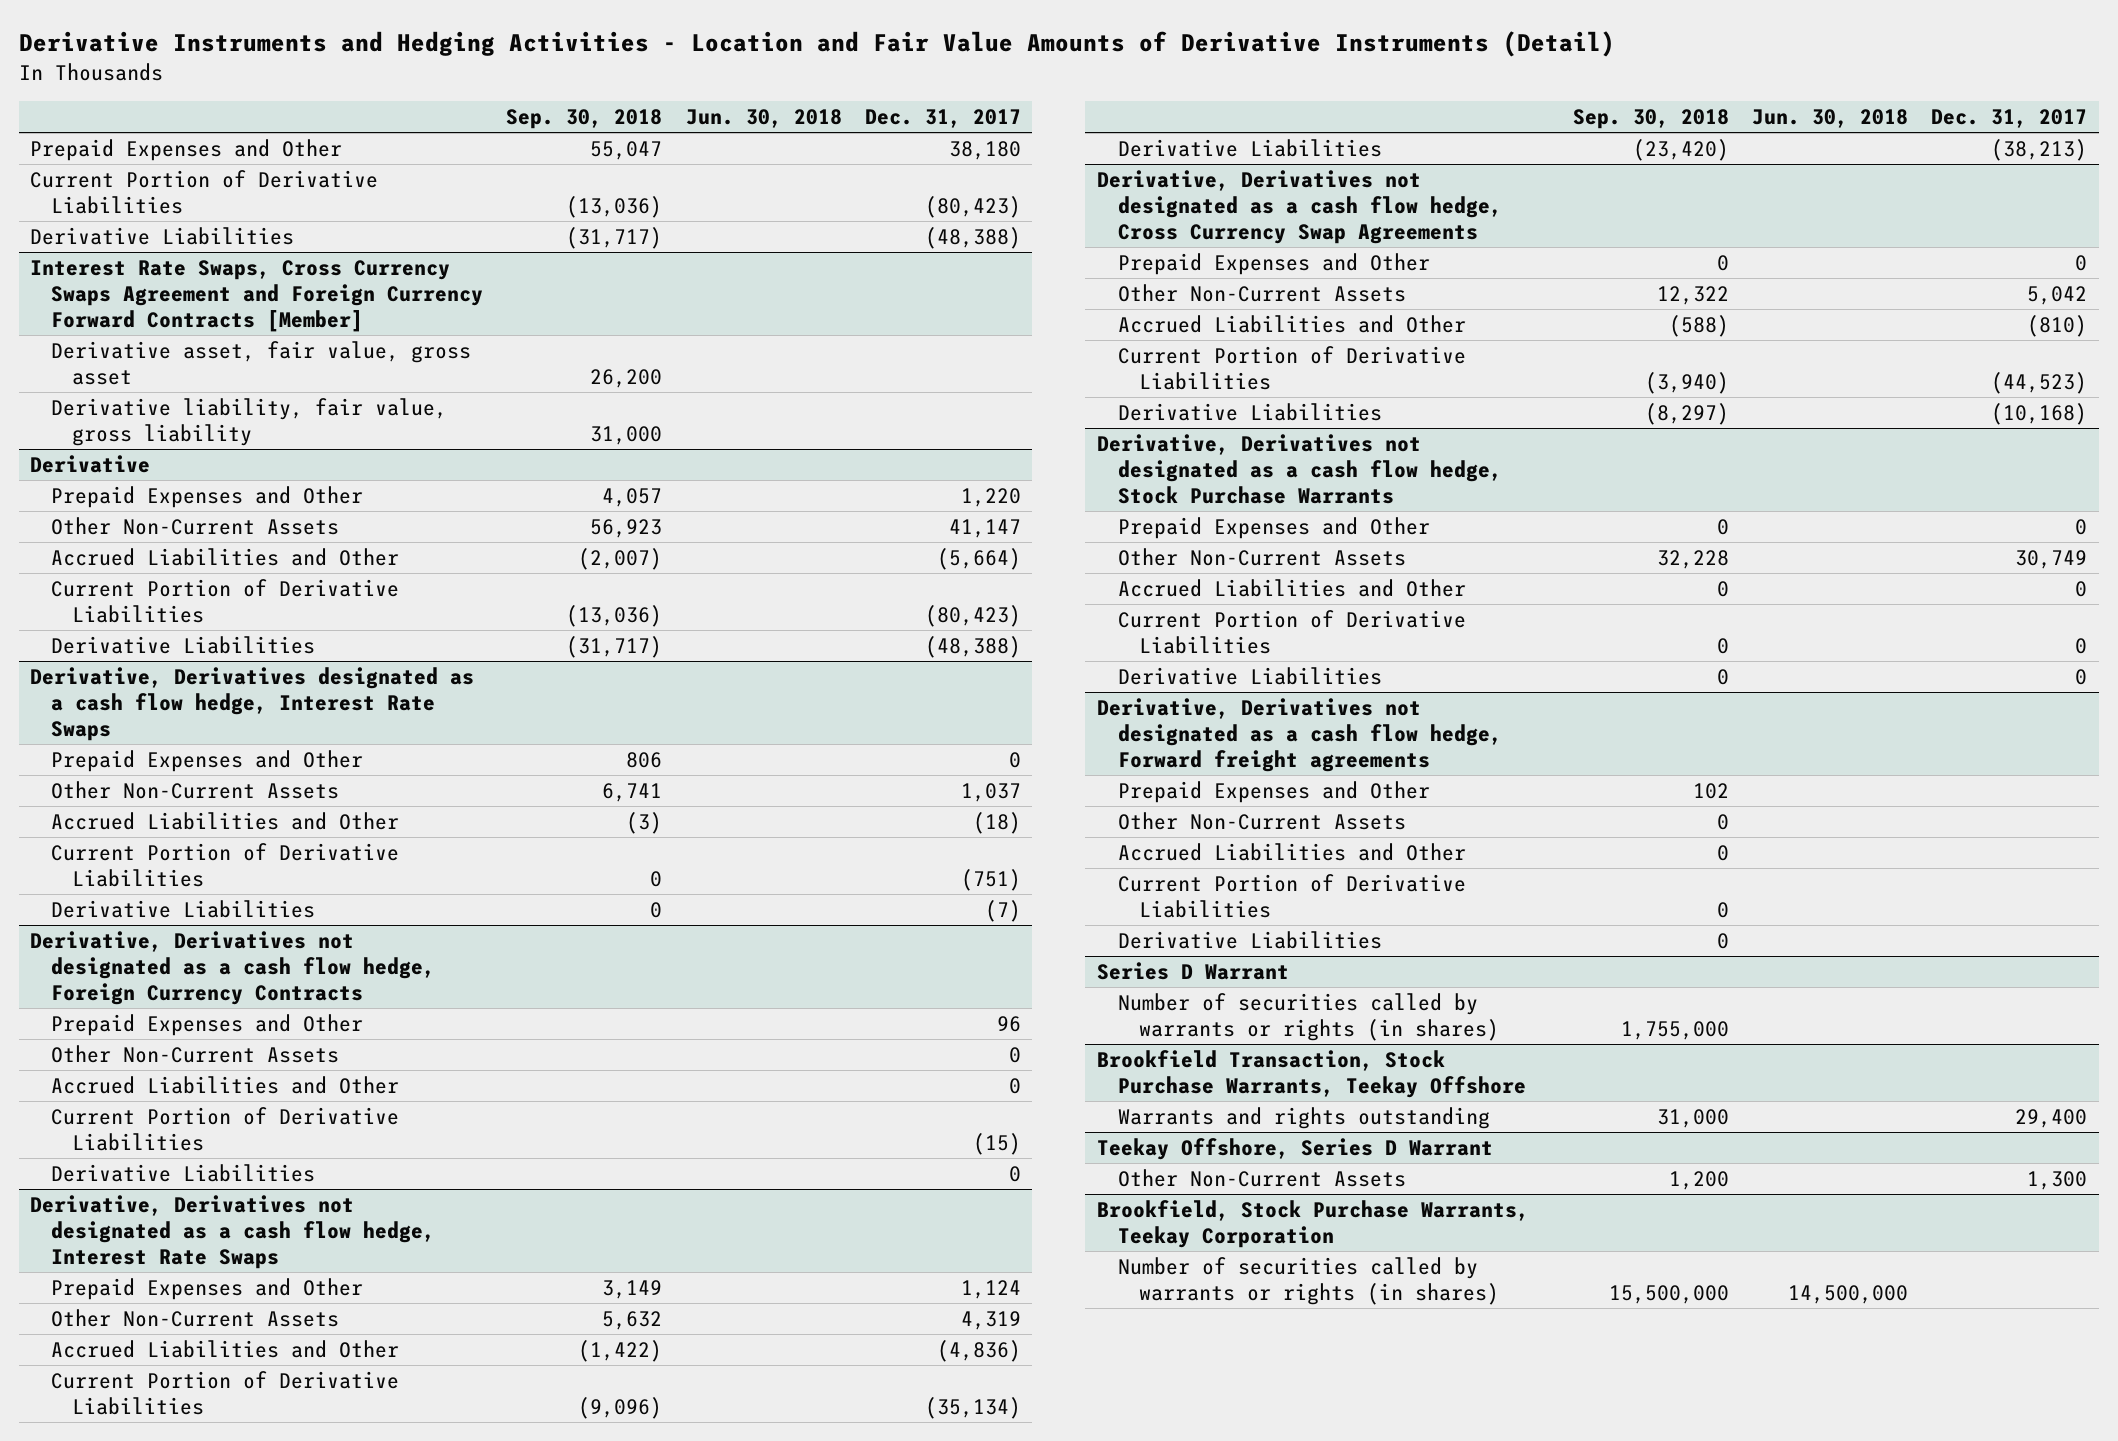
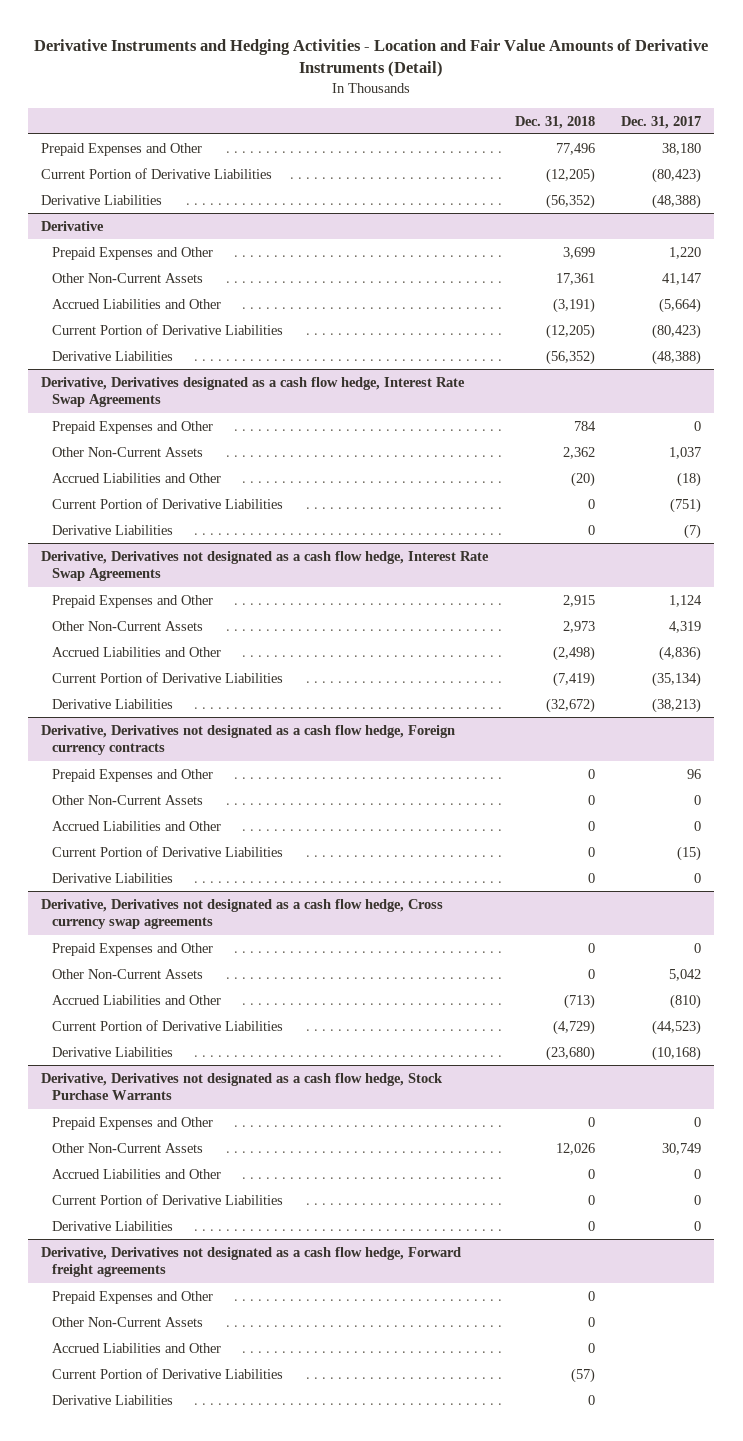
[506,108,663,129] Sep. 30, 2018 -> none
[685,108,842,128] Jun. 30, 2018 -> none
none -> [514,115,595,129] Dec. 31, 2018
[30,260,484,333] Interest Rate Swaps, Cross Currency Swaps Agreement and Foreign Currency Forward Contracts [Member] -> none
[51,341,472,386] Derivative asset, fair value, gross asset -> none
[51,398,448,447] Derivative liability, fair value, gross liability -> none
[30,667,475,742] Derivative, Derivatives designated as a cash flow hedge, Interest Rate Swaps -> [41,376,466,408] Derivative, Derivatives designated as a cash flow hedge, Interest Rate Swap Agreements
[30,931,436,1006] Derivative, Derivatives not designated as a cash flow hedge, Foreign Currency Contracts -> none
[51,1014,364,1037] Prepaid Expenses and Other -> none
[51,1045,340,1064] Other Non-Current Assets -> none
[51,1076,400,1095] Accrued Liabilities and Other -> none
[51,1107,400,1152] Current Portion of Derivative Liabilities -> none
[51,1164,316,1183] Derivative Liabilities -> none
[30,1195,436,1270] Derivative, Derivatives not designated as a cash flow hedge, Interest Rate Swaps -> [41,550,490,582] Derivative, Derivatives not designated as a cash flow hedge, Interest Rate Swap Agreements
none -> [41,724,456,756] Derivative, Derivatives not designated as a cash flow hedge, Foreign currency contracts
none -> [52,768,214,782] Prepaid Expenses and Other
none -> [52,794,204,805] Other Non-Current Assets
none -> [52,820,222,831] Accrued Liabilities and Other
none -> [52,845,284,857] Current Portion of Derivative Liabilities
none -> [52,872,174,883] Derivative Liabilities
[1096,170,1502,245] Derivative, Derivatives not designated as a cash flow hedge, Cross Currency Swap Agreements -> [41,898,444,930] Derivative, Derivatives not designated as a cash flow hedge, Cross currency swap agreements
[1096,962,1289,981] Series D Warrant -> none
[1117,993,1499,1042] Number of securities called by warrants or rights (in shares) -> none
[1096,1050,1526,1099] Brookfield Transaction, Stock Purchase Warrants, Teekay Offshore -> none
[1117,1107,1490,1130] Warrants and rights outstanding -> none
[1096,1138,1493,1161] Teekay Offshore, Series D Warrant -> none
[1117,1169,1406,1188] Other Non-Current Assets -> none
[1096,1200,1529,1249] Brookfield, Stock Purchase Warrants, Teekay Corporation -> none
[1117,1257,1499,1306] Number of securities called by warrants or rights (in shares) -> none

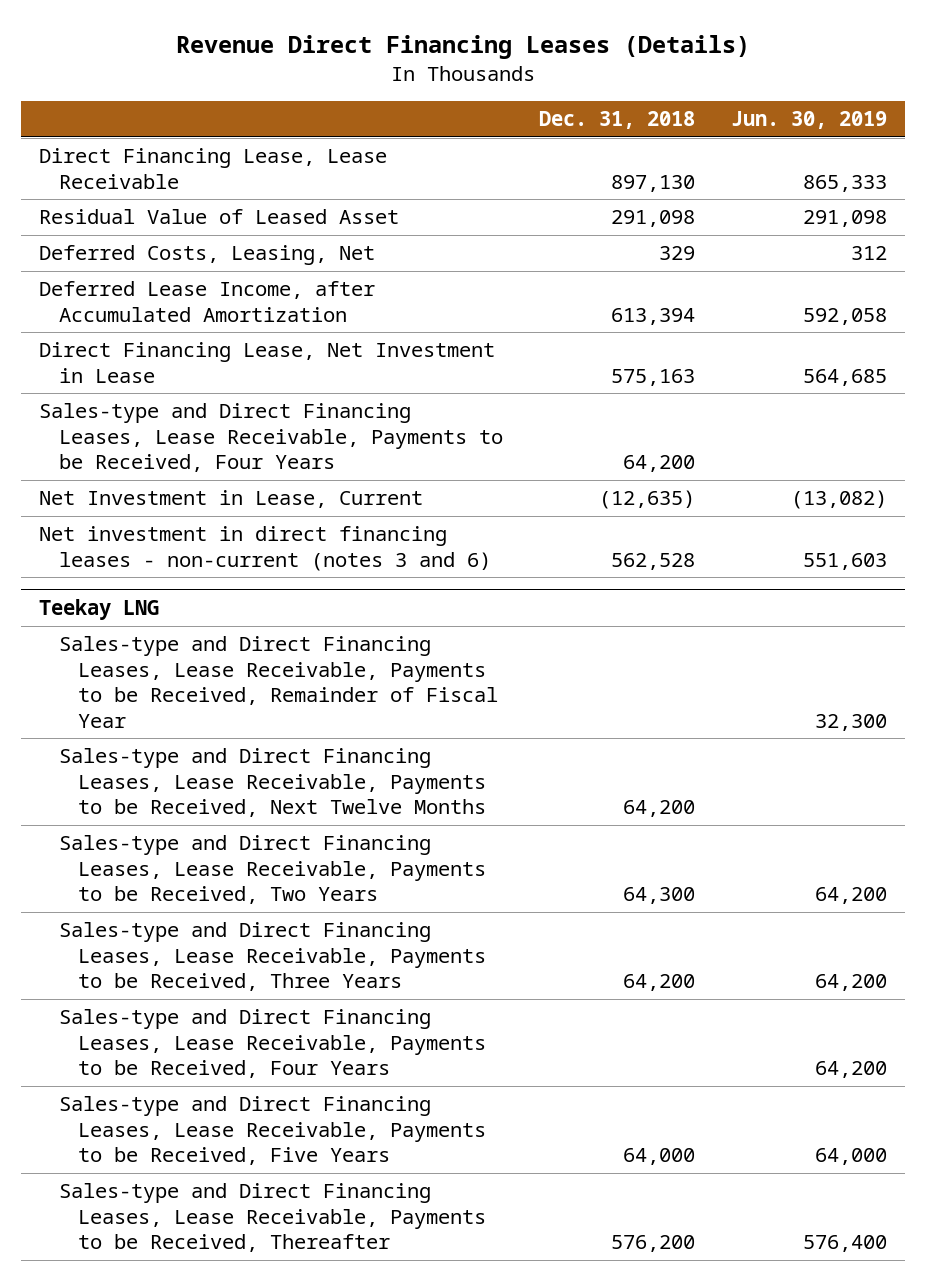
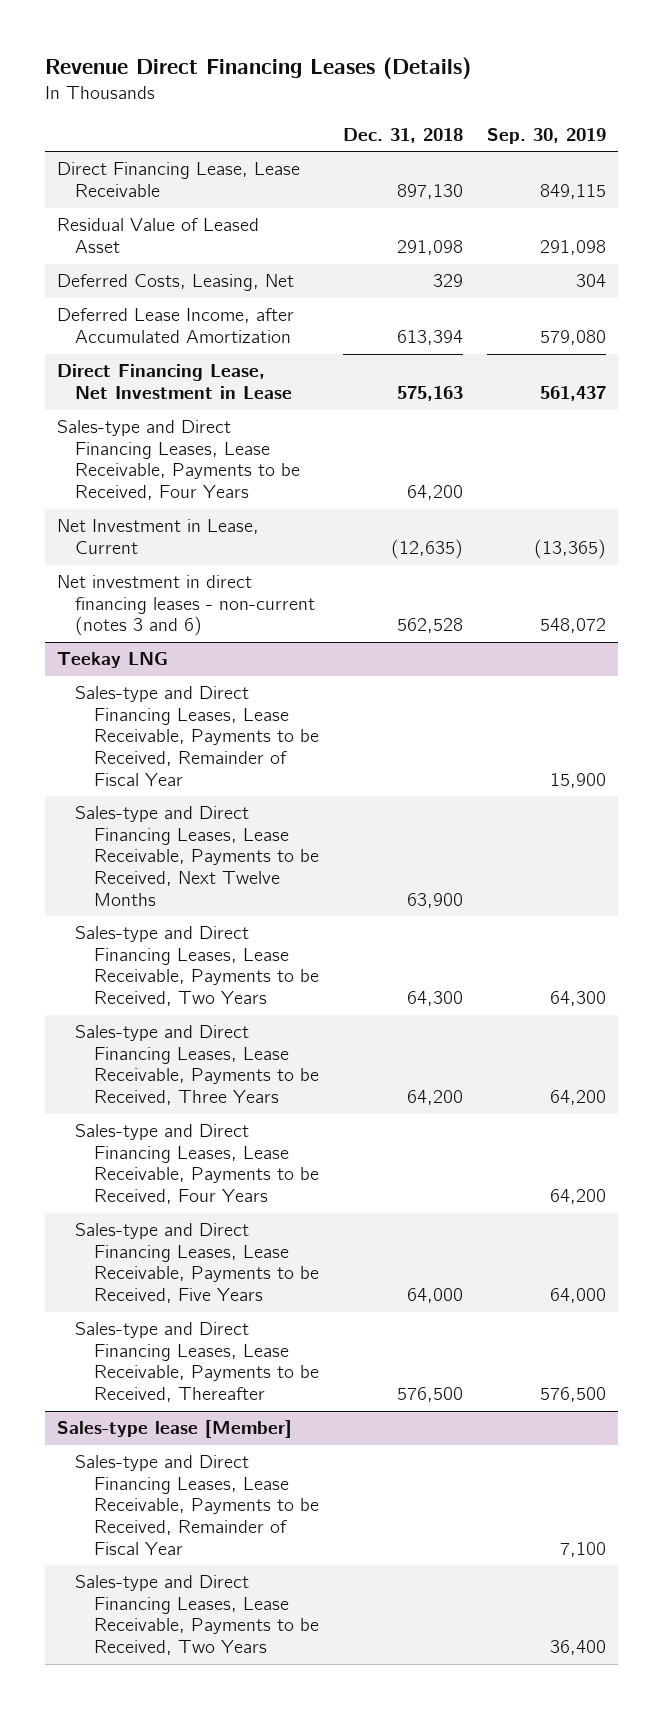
[730,111,887,130] Jun. 30, 2019 -> none
none -> [486,127,606,144] Sep. 30, 2019
[622,800,695,818] 64,200 -> [406,892,463,908] 63,900
[610,1235,695,1253] 576,200 -> [396,1387,463,1403] 576,500
none -> [56,1420,292,1439] Sales-type lease [Member]
none -> [75,1455,319,1555] Sales-type and Direct Financing Leases, Lease Receivable, Payments to be Received, Remainder of Fiscal Year
none -> [75,1575,319,1656] Sales-type and Direct Financing Leases, Lease Receivable, Payments to be Received, Two Years

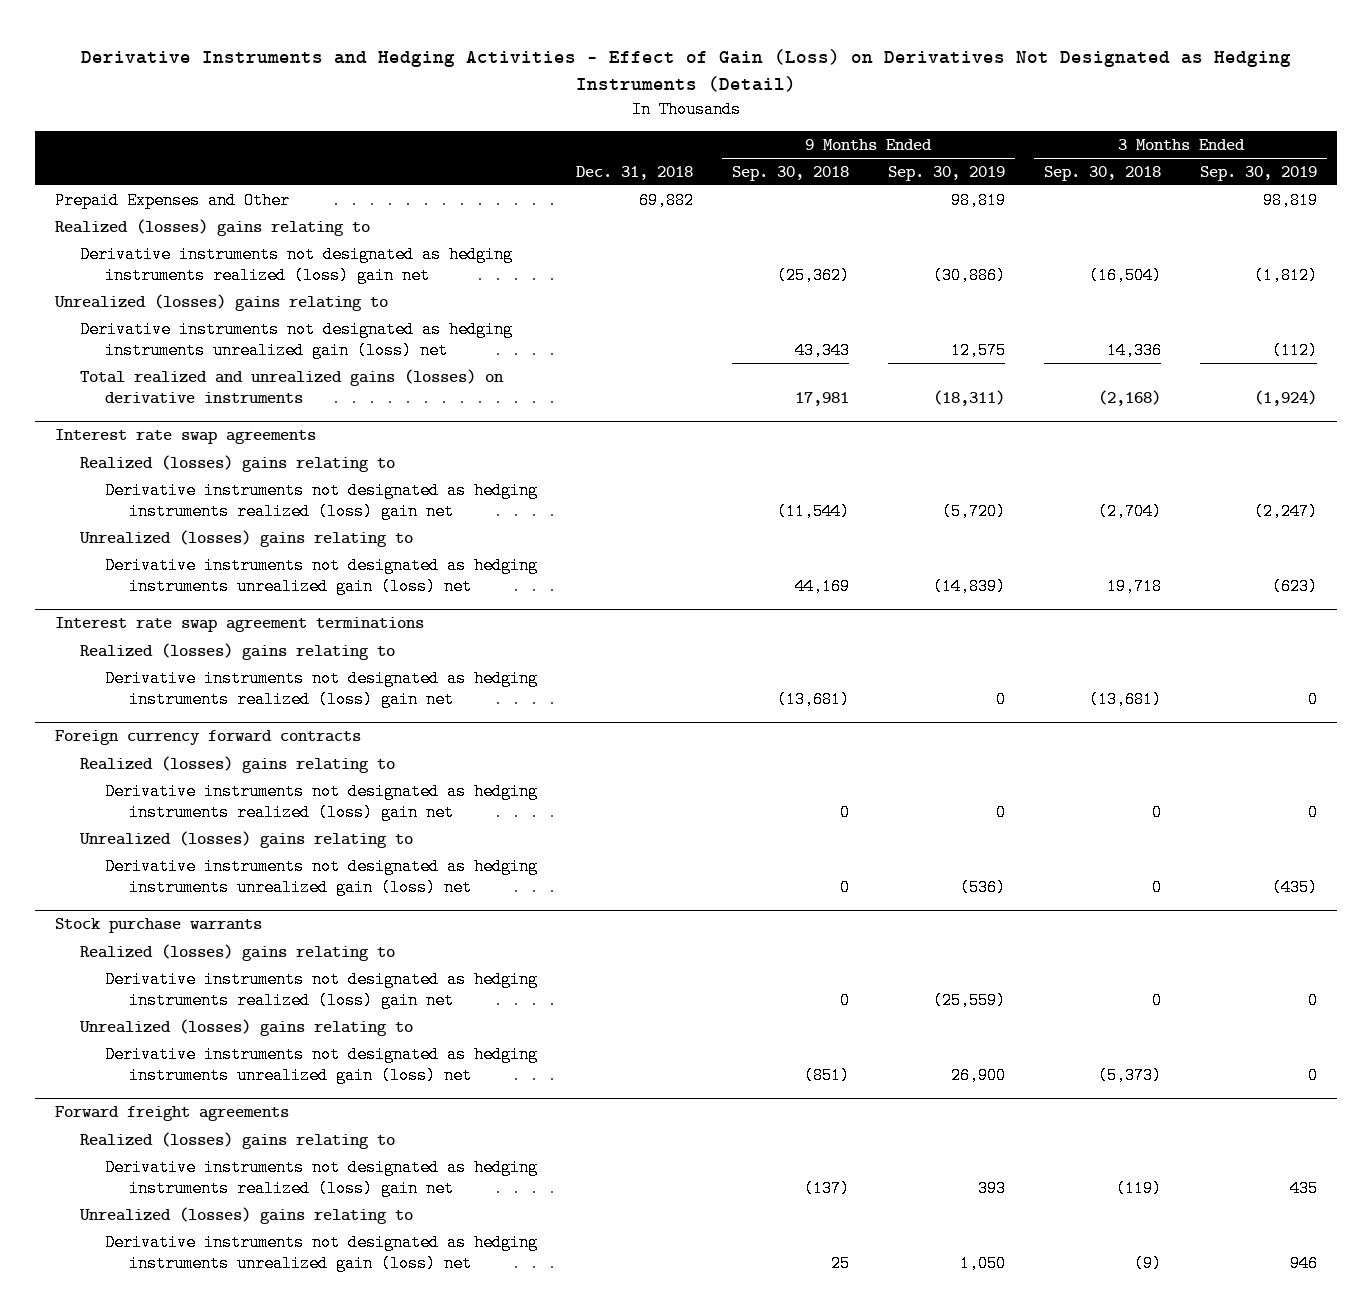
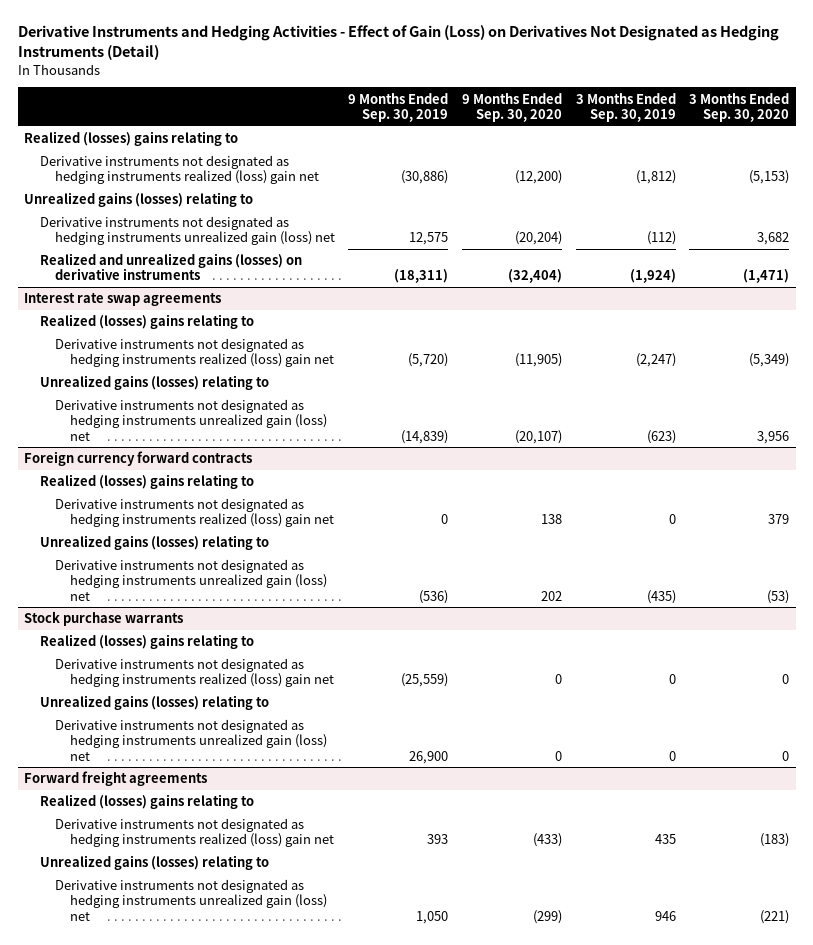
[575,165,693,180] Dec. 31, 2018 -> none
[731,165,849,181] Sep. 30, 2018 -> none
[1044,165,1162,181] Sep. 30, 2018 -> none
none -> [461,92,562,122] 9 Months Ended Sep. 30, 2020
none -> [689,92,790,122] 3 Months Ended Sep. 30, 2020
[54,191,290,209] Prepaid Expenses and Other -> none
[53,293,388,311] Unrealized (losses) gains relating to -> [24,192,254,208] Unrealized gains (losses) relating to
[79,368,504,405] Total realized and unrealized gains (losses) on derivative instruments -> [39,253,302,281] Realized and unrealized gains (losses) on derivative instruments
[78,529,413,547] Unrealized (losses) gains relating to -> [39,375,269,391] Unrealized gains (losses) relating to
[54,617,424,633] Interest rate swap agreement terminations -> none
[79,642,395,660] Realized (losses) gains relating to -> none
[104,669,538,709] Derivative instruments not designated as hedging instruments realized (loss) gain net -> none
[78,830,413,848] Unrealized (losses) gains relating to -> [39,535,269,551] Unrealized gains (losses) relating to
[78,1018,413,1036] Unrealized (losses) gains relating to -> [39,695,269,711] Unrealized gains (losses) relating to
[78,1206,413,1224] Unrealized (losses) gains relating to -> [39,855,269,871] Unrealized gains (losses) relating to

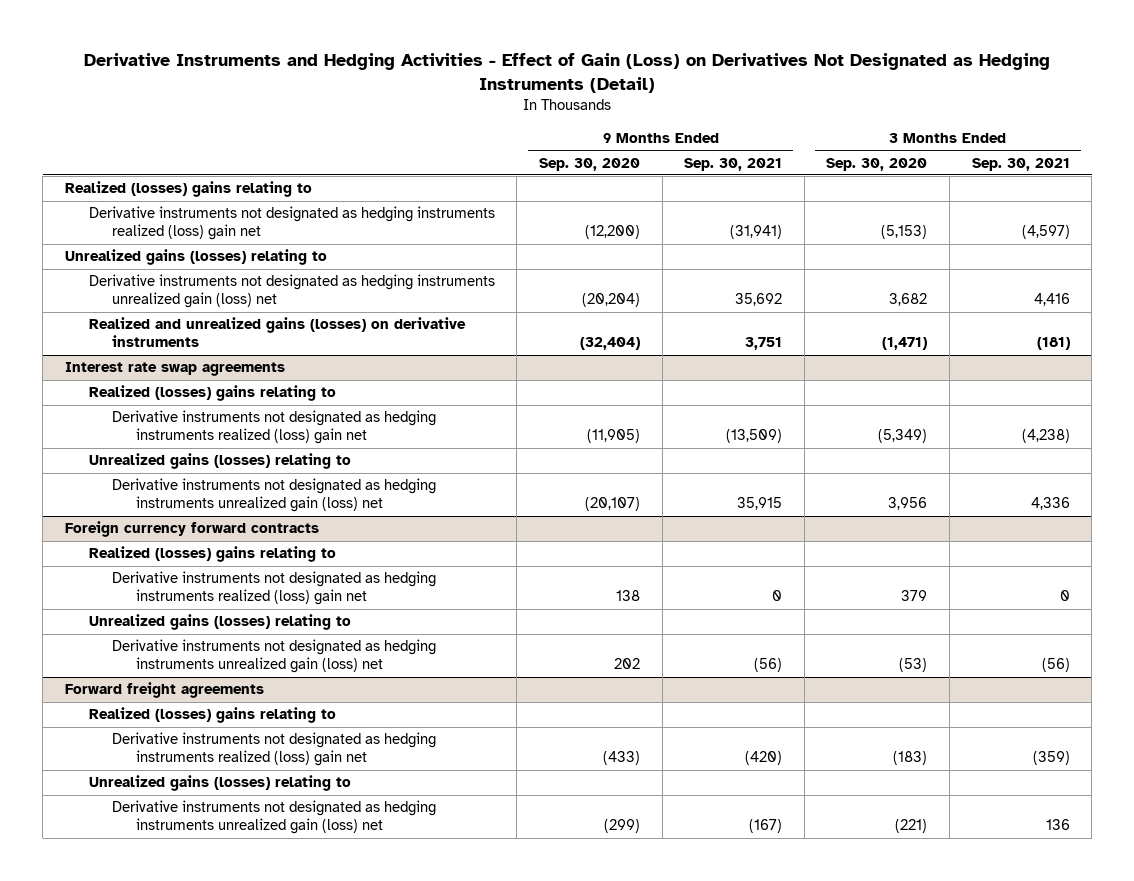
[348,92,449,122] 9 Months Ended Sep. 30, 2019 -> none
[575,92,676,122] 3 Months Ended Sep. 30, 2019 -> none
none -> [684,157,783,171] Sep. 30, 2021
none -> [971,157,1070,171] Sep. 30, 2021
[24,611,184,627] Stock purchase warrants -> none
[39,634,254,650] Realized (losses) gains relating to -> none
[54,658,334,688] Derivative instruments not designated as hedging instruments realized (loss) gain net -> none
[39,695,269,711] Unrealized gains (losses) relating to -> none
[54,719,327,761] Derivative instruments not designated as hedging instruments unrealized gain (loss) net -> none

